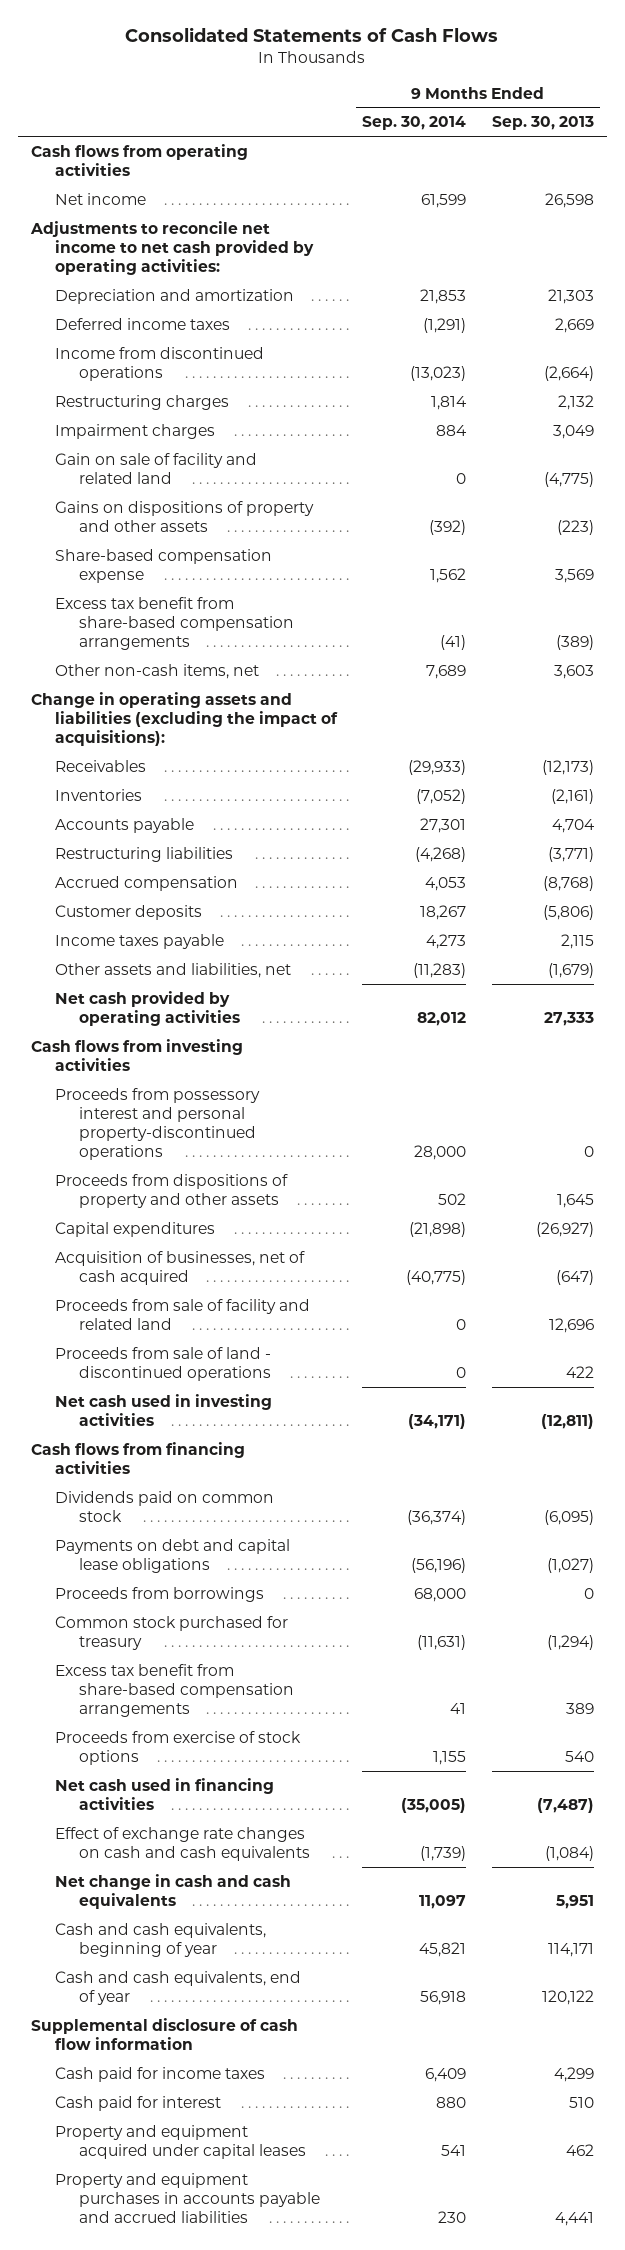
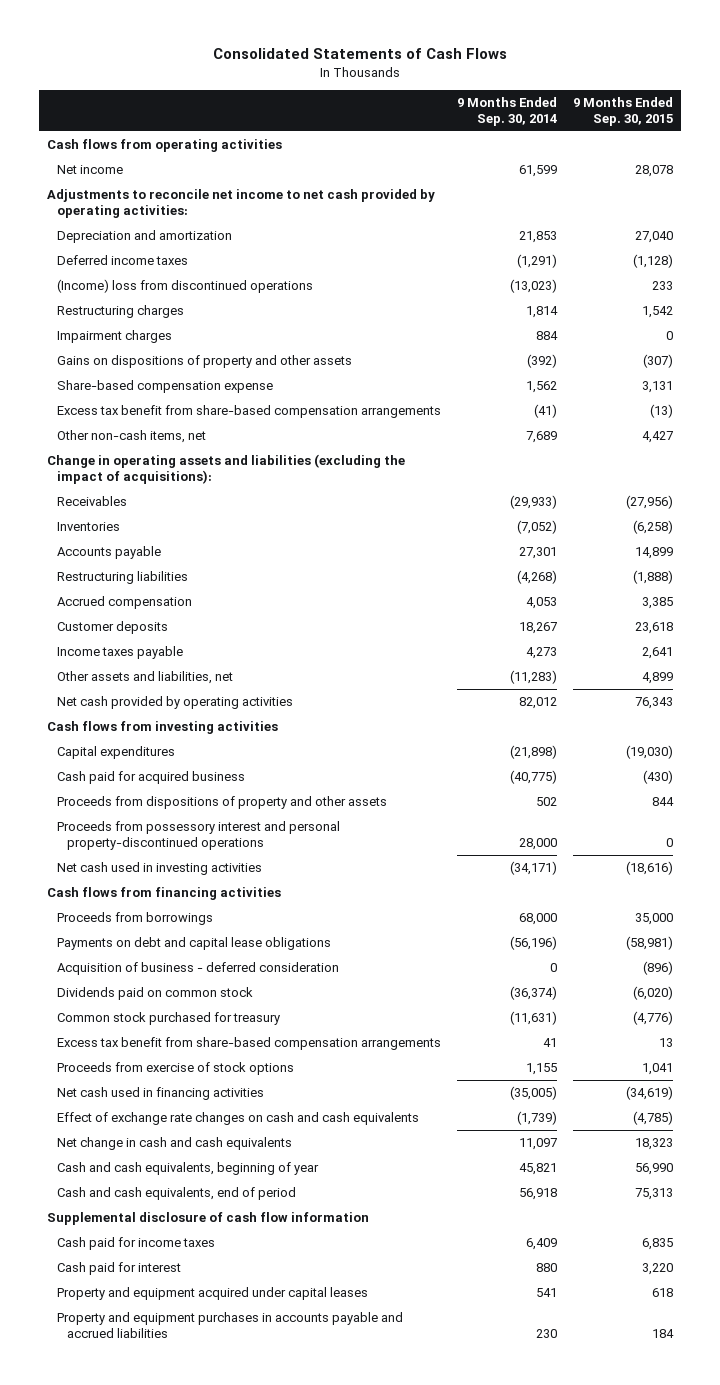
[492,116,595,131] Sep. 30, 2013 -> none
none -> [572,96,673,127] 9 Months Ended Sep. 30, 2015
[54,346,264,381] Income from discontinued operations -> [57,279,314,294] (Income) loss from discontinued operations
[54,452,257,484] Gain on sale of facility and related land -> none
[54,1298,310,1330] Proceeds from sale of facility and related land -> none
[54,1346,271,1381] Proceeds from sale of land - discontinued operations -> none
[54,1250,305,1285] Acquisition of businesses, net of cash acquired -> [57,771,246,785] Cash paid for acquired business
[54,1173,288,1208] Proceeds from dispositions of property and other assets -> [57,796,388,810] Proceeds from dispositions of property and other assets
[54,1087,260,1161] Proceeds from possessory interest and personal property-discontinued operations -> [57,821,341,851] Proceeds from possessory interest and personal property-discontinued operations
[54,1538,290,1573] Payments on debt and capital lease obligations -> [57,937,332,951] Payments on debt and capital lease obligations
none -> [57,962,340,976] Acquisition of business - deferred consideration
[54,1490,274,1522] Dividends paid on common stock -> [57,987,254,1001] Dividends paid on common stock
[54,1970,301,2005] Cash and cash equivalents, end of year -> [57,1187,297,1201] Cash and cash equivalents, end of period

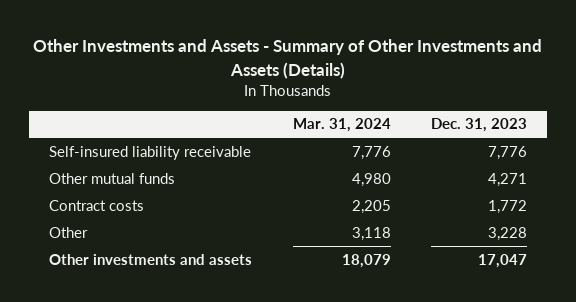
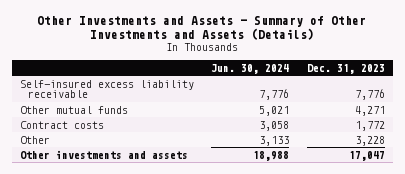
[292,118,391,133] Mar. 31, 2024 -> none
none -> [211,63,290,74] Jun. 30, 2024
[49,145,252,160] Self-insured liability receivable -> [20,79,195,99] Self-insured excess liability receivable

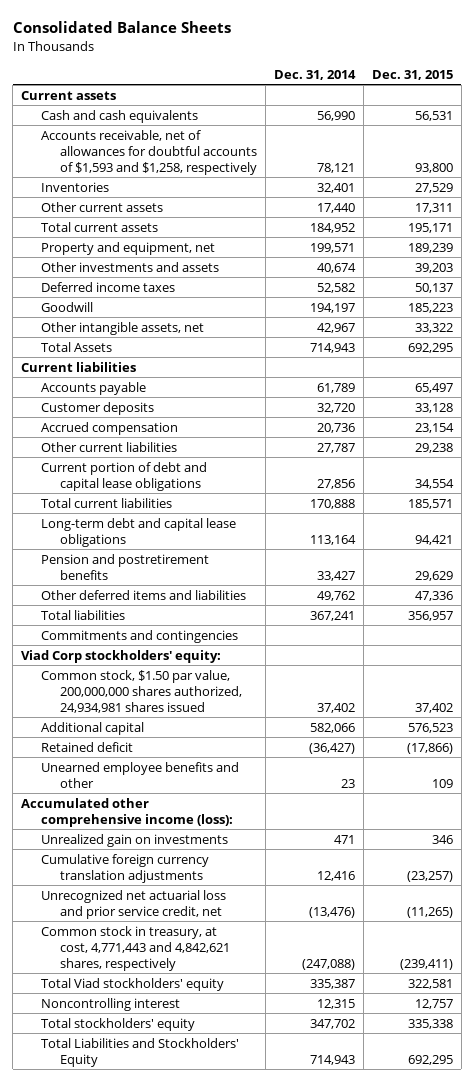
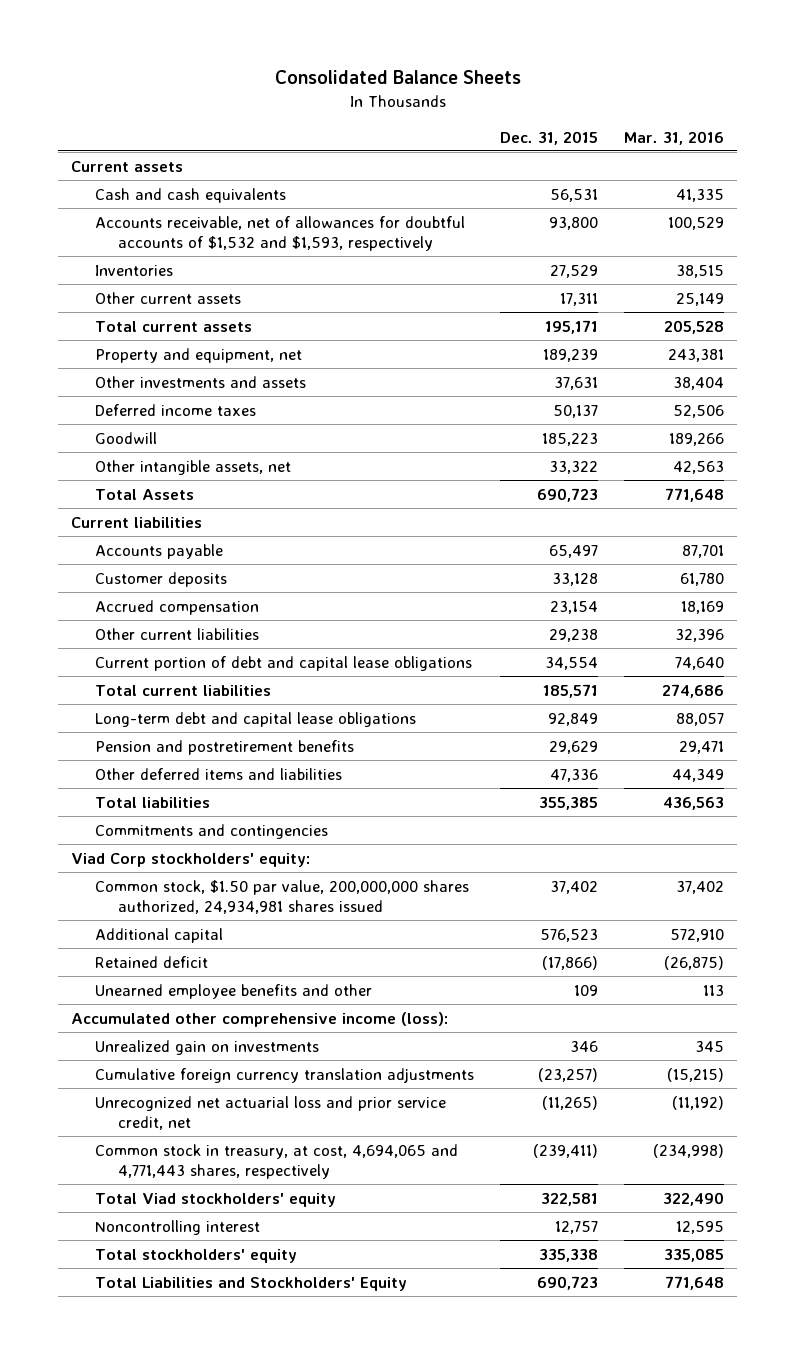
[273,69,356,80] Dec. 31, 2014 -> none
none -> [624,130,725,145] Mar. 31, 2016
[40,129,257,175] Accounts receivable, net of allowances for doubtful accounts of $1,593 and $1,258, respectively -> [94,215,465,251] Accounts receivable, net of allowances for doubtful accounts of $1,532 and $1,593, respectively
[414,262,453,273] 39,203 -> [553,376,598,390] 37,631
[407,342,453,353] 692,295 -> [536,487,598,502] 690,723
[414,534,453,545] 94,421 -> [547,712,598,726] 92,849
[407,610,453,621] 356,957 -> [538,796,598,810] 355,385
[40,925,230,971] Common stock in treasury, at cost, 4,771,443 and 4,842,621 shares, respectively -> [94,1143,458,1179] Common stock in treasury, at cost, 4,694,065 and 4,771,443 shares, respectively
[407,1054,453,1065] 692,295 -> [536,1275,598,1290] 690,723

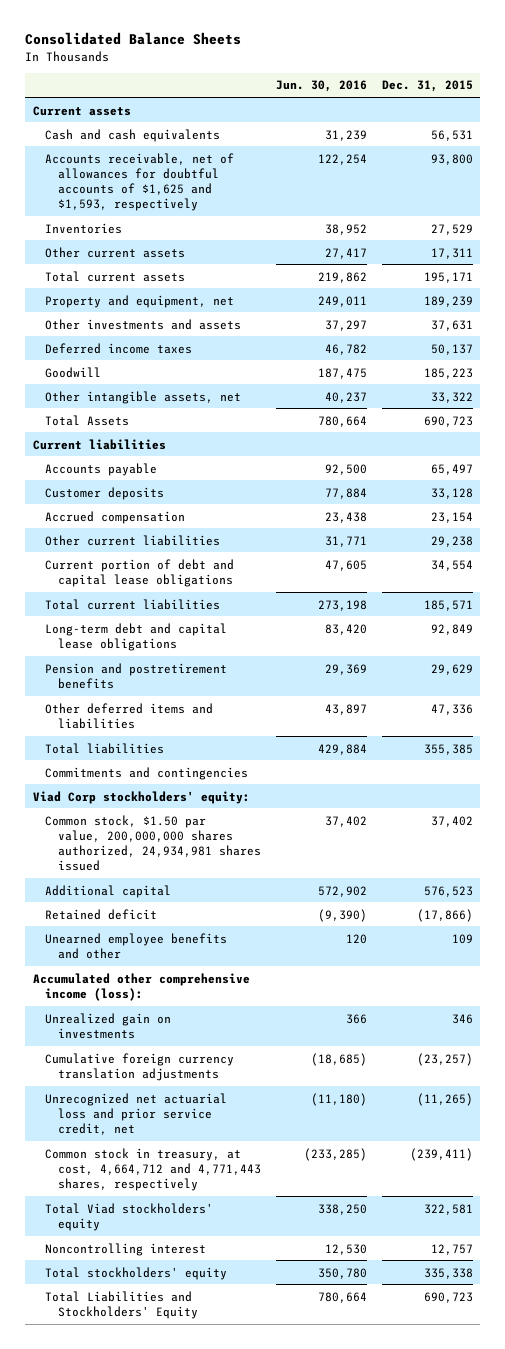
[624,130,725,145] Mar. 31, 2016 -> none
none -> [275,80,367,93] Jun. 30, 2016
[94,215,465,251] Accounts receivable, net of allowances for doubtful accounts of $1,532 and $1,593, respectively -> [45,152,235,212] Accounts receivable, net of allowances for doubtful accounts of $1,625 and $1,593, respectively
[94,1143,458,1179] Common stock in treasury, at cost, 4,694,065 and 4,771,443 shares, respectively -> [45,1147,261,1192] Common stock in treasury, at cost, 4,664,712 and 4,771,443 shares, respectively

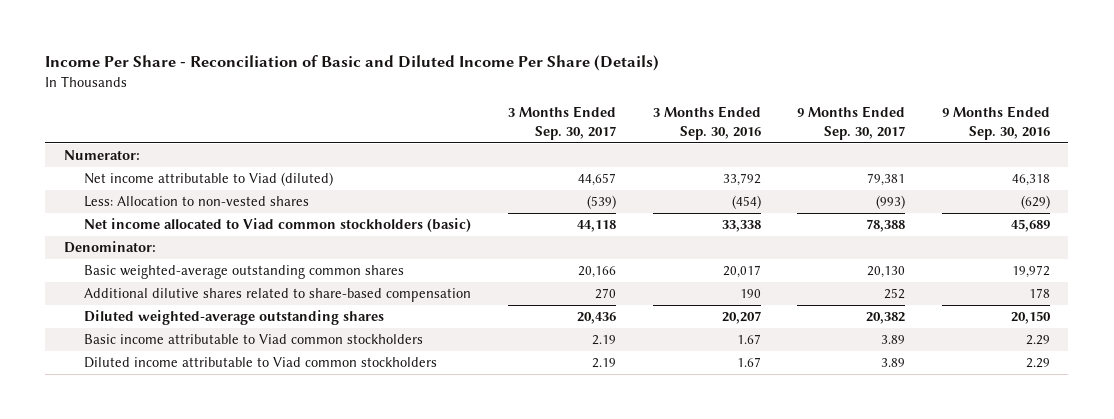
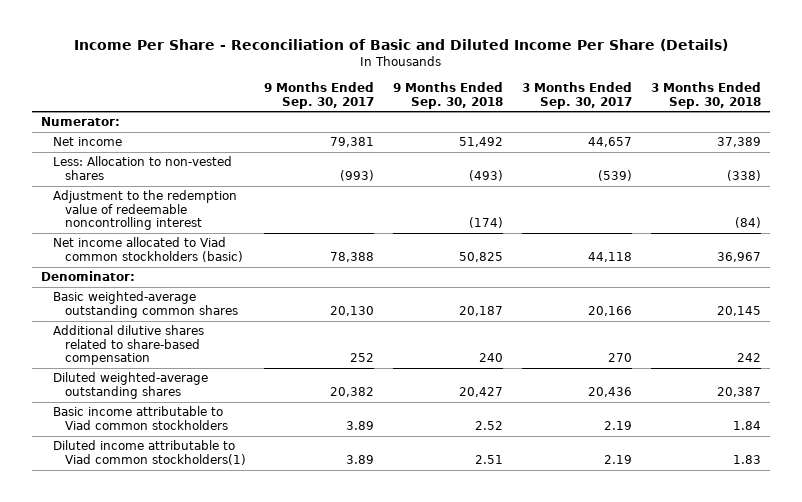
[652,106,761,140] 3 Months Ended Sep. 30, 2016 -> none
[941,106,1050,140] 9 Months Ended Sep. 30, 2016 -> none
none -> [393,82,504,109] 9 Months Ended Sep. 30, 2018
none -> [651,82,762,109] 3 Months Ended Sep. 30, 2018
[84,172,334,187] Net income attributable to Viad (diluted) -> [52,137,122,147] Net income
none -> [52,190,237,231] Adjustment to the redemption value of redeemable noncontrolling interest
[84,357,438,369] Diluted income attributable to Viad common stockholders -> [52,440,246,465] Diluted income attributable to Viad common stockholders(1)

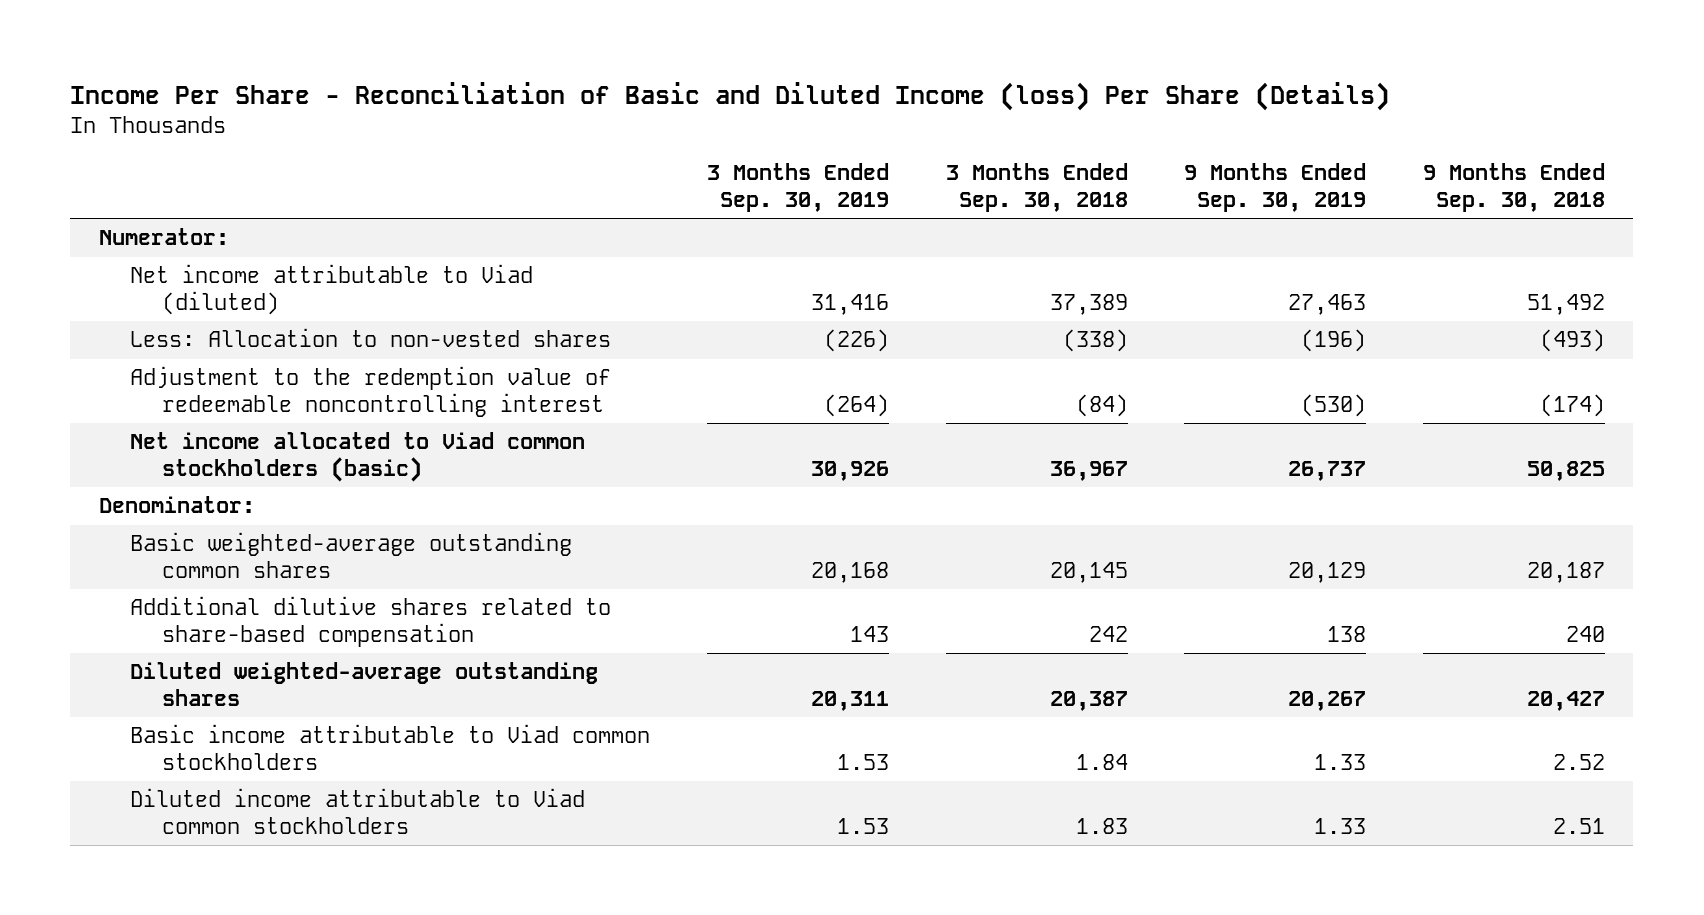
[74,39,729,52] Income Per Share - Reconciliation of Basic and Diluted Income Per Share (Details) -> [70,81,1391,111] Income Per Share - Reconciliation of Basic and Diluted Income (loss) Per Share (Details)
[264,82,375,109] 9 Months Ended Sep. 30, 2017 -> none
[522,82,633,109] 3 Months Ended Sep. 30, 2017 -> none
none -> [706,163,889,212] 3 Months Ended Sep. 30, 2019
none -> [1184,163,1367,212] 9 Months Ended Sep. 30, 2019
[52,137,122,147] Net income -> [130,264,534,315] Net income attributable to Viad (diluted)
[52,440,246,465] Diluted income attributable to Viad common stockholders(1) -> [130,788,586,834] Diluted income attributable to Viad common stockholders

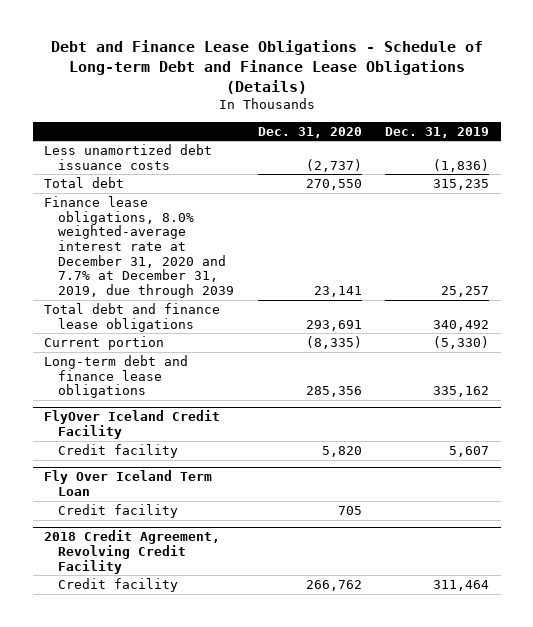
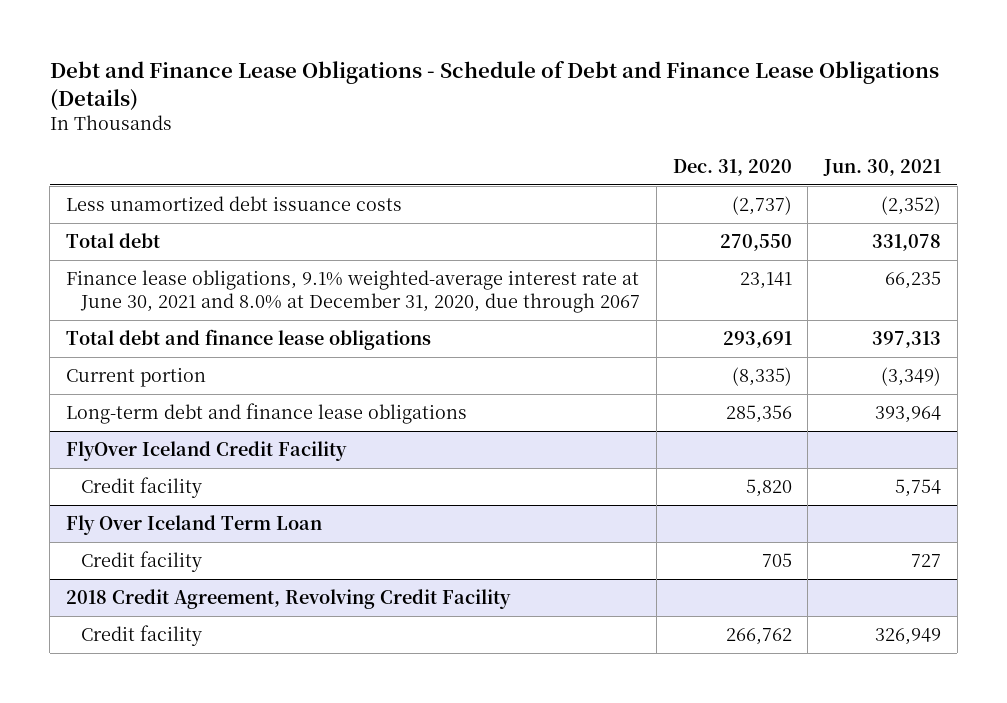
[50,40,483,94] Debt and Finance Lease Obligations - Schedule of Long-term Debt and Finance Lease Obligations (Details) -> [49,60,939,111] Debt and Finance Lease Obligations - Schedule of Debt and Finance Lease Obligations (Details)
[385,126,490,138] Dec. 31, 2019 -> none
none -> [822,159,941,177] Jun. 30, 2021
[44,195,234,299] Finance lease obligations, 8.0% weighted-average interest rate at December 31, 2020 and 7.7% at December 31, 2019, due through 2039 -> [66,269,641,314] Finance lease obligations, 9.1% weighted-average interest rate at June 30, 2021 and 8.0% at December 31, 2020, due through 2067

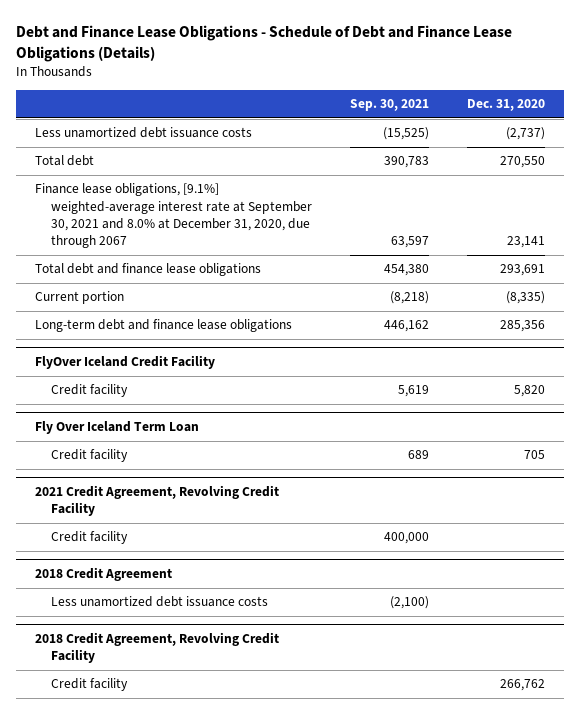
[822,159,941,177] Jun. 30, 2021 -> none
none -> [350,99,430,112] Sep. 30, 2021
[66,269,641,314] Finance lease obligations, 9.1% weighted-average interest rate at June 30, 2021 and 8.0% at December 31, 2020, due through 2067 -> [34,183,313,249] Finance lease obligations, [9.1%] weighted-average interest rate at September 30, 2021 and 8.0% at December 31, 2020, due through 2067
none -> [34,485,279,517] 2021 Credit Agreement, Revolving Credit Facility
none -> [51,531,129,545] Credit facility
none -> [34,567,172,582] 2018 Credit Agreement
none -> [51,596,269,608] Less unamortized debt issuance costs

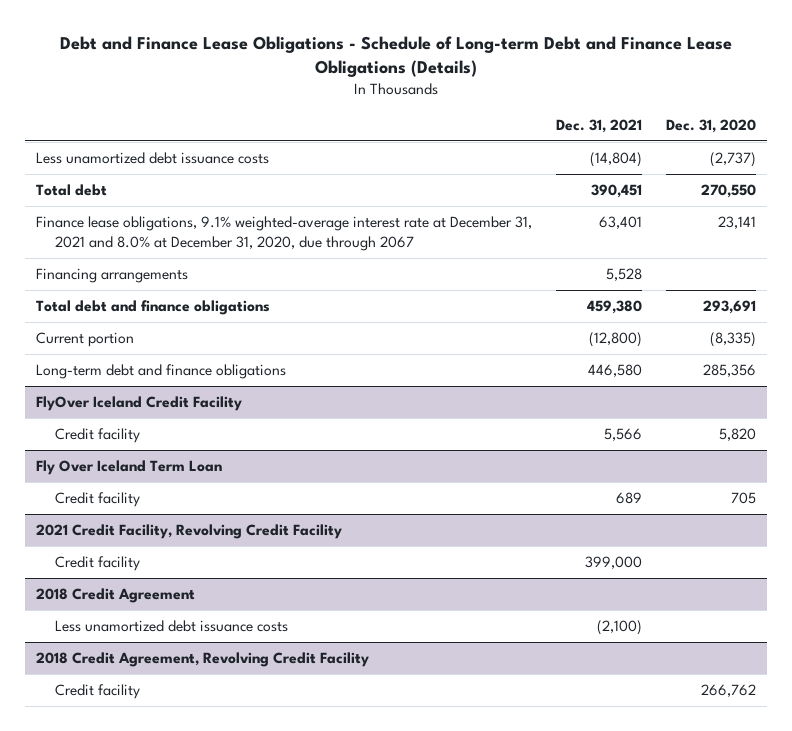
[15,25,512,63] Debt and Finance Lease Obligations - Schedule of Debt and Finance Lease Obligations (Details) -> [60,35,733,77] Debt and Finance Lease Obligations - Schedule of Long-term Debt and Finance Lease Obligations (Details)
[350,99,430,112] Sep. 30, 2021 -> none
none -> [556,119,643,134] Dec. 31, 2021
[34,183,313,249] Finance lease obligations, [9.1%] weighted-average interest rate at September 30, 2021 and 8.0% at December 31, 2020, due through 2067 -> [36,215,533,251] Finance lease obligations, 9.1% weighted-average interest rate at December 31, 2021 and 8.0% at December 31, 2020, due through 2067
none -> [36,267,189,283] Financing arrangements
[34,263,261,277] Total debt and finance lease obligations -> [36,299,271,315] Total debt and finance obligations
[34,319,292,333] Long-term debt and finance lease obligations -> [36,363,287,379] Long-term debt and finance obligations
[34,485,279,517] 2021 Credit Agreement, Revolving Credit Facility -> [36,523,343,539] 2021 Credit Facility, Revolving Credit Facility

